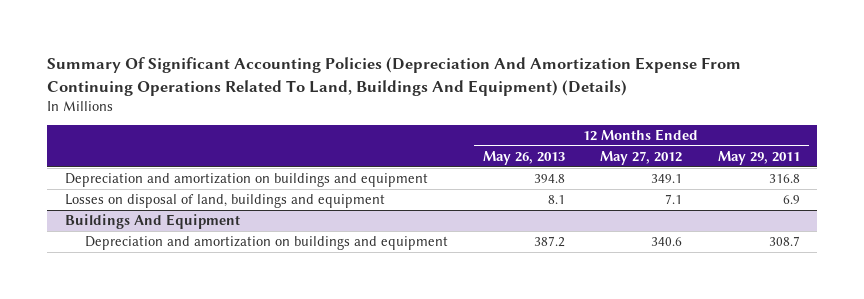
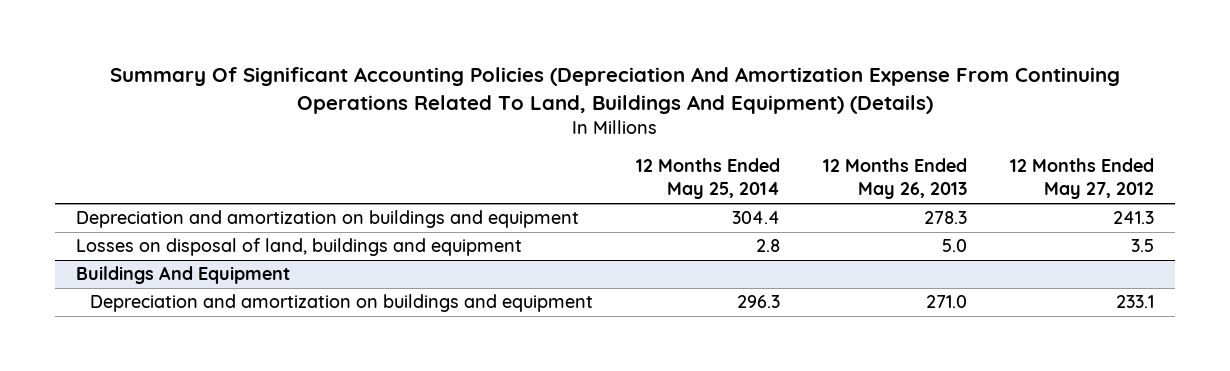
[717,150,800,165] May 29, 2011 -> none
none -> [636,158,781,200] 12 Months Ended May 25, 2014
[534,173,566,183] 394.8 -> [924,211,968,225] 278.3
[651,173,683,183] 349.1 -> [1112,211,1154,225] 241.3
[548,194,566,204] 8.1 -> [942,239,968,253] 5.0
[665,193,683,204] 7.1 -> [1130,239,1154,253] 3.5
[534,235,566,247] 387.2 -> [926,295,968,309] 271.0
[651,236,683,246] 340.6 -> [1115,295,1154,309] 233.1

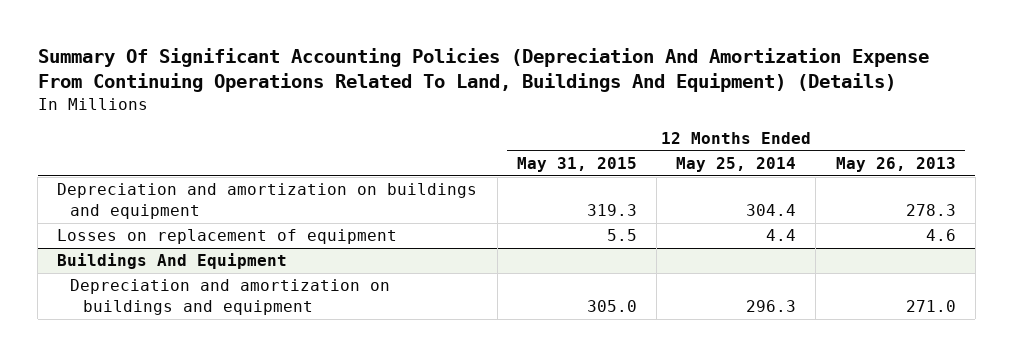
[1009,158,1154,200] 12 Months Ended May 27, 2012 -> none
none -> [516,157,637,173] May 31, 2015
[76,238,523,257] Losses on disposal of land, buildings and equipment -> [57,229,398,245] Losses on replacement of equipment
[756,239,781,253] 2.8 -> [766,229,797,242] 4.4
[942,239,968,253] 5.0 -> [925,229,956,242] 4.6

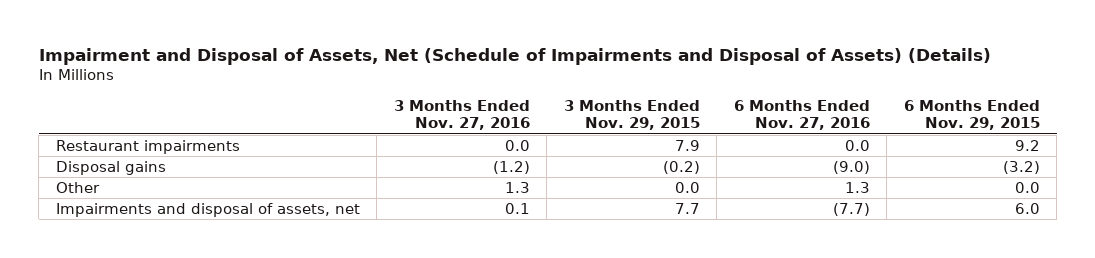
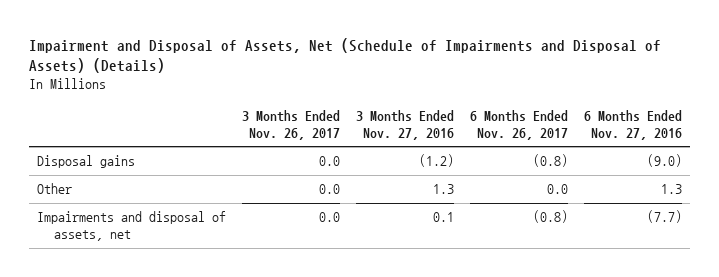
[563,99,700,131] 3 Months Ended Nov. 29, 2015 -> none
[903,99,1040,131] 6 Months Ended Nov. 29, 2015 -> none
none -> [242,109,341,140] 3 Months Ended Nov. 26, 2017
none -> [469,109,568,140] 6 Months Ended Nov. 26, 2017
[55,139,240,154] Restaurant impairments -> none

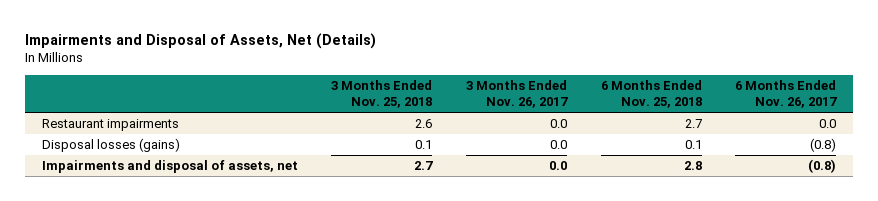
[29,37,662,74] Impairment and Disposal of Assets, Net (Schedule of Impairments and Disposal of Assets) (Details) -> [24,32,376,49] Impairments and Disposal of Assets, Net (Details)
[355,109,454,140] 3 Months Ended Nov. 27, 2016 -> none
[583,109,682,140] 6 Months Ended Nov. 27, 2016 -> none
none -> [331,80,433,109] 3 Months Ended Nov. 25, 2018
none -> [600,80,702,109] 6 Months Ended Nov. 25, 2018
[37,183,73,195] Other -> none
none -> [41,119,179,132] Restaurant impairments
[37,155,136,169] Disposal gains -> [41,138,180,153] Disposal losses (gains)

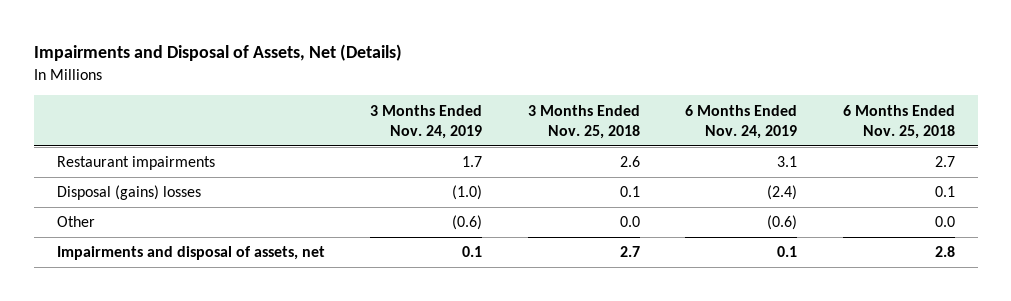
[466,80,569,109] 3 Months Ended Nov. 26, 2017 -> none
[735,80,838,109] 6 Months Ended Nov. 26, 2017 -> none
none -> [370,104,483,139] 3 Months Ended Nov. 24, 2019
none -> [685,104,798,139] 6 Months Ended Nov. 24, 2019
[41,138,180,153] Disposal losses (gains) -> [56,185,201,201] Disposal (gains) losses
none -> [56,216,95,228] Other

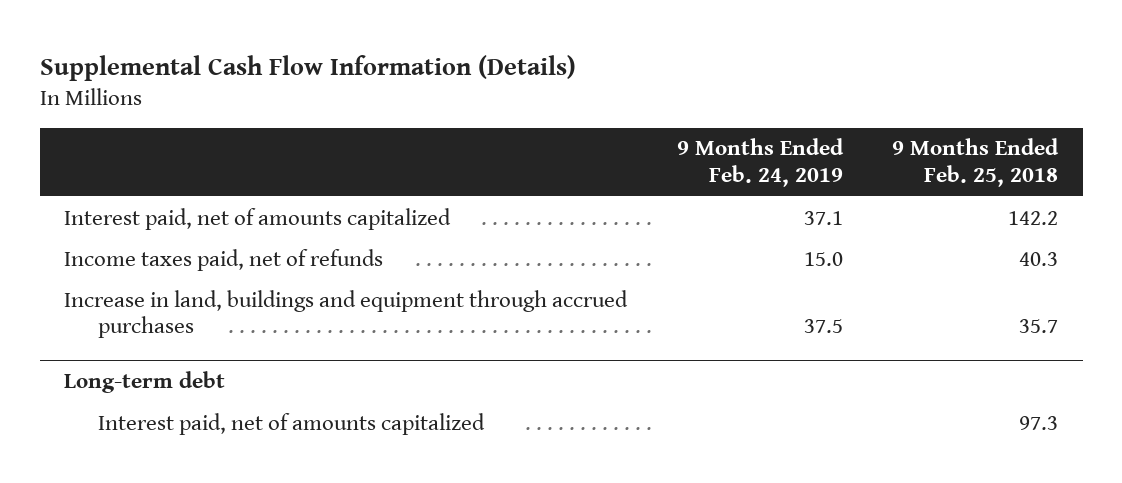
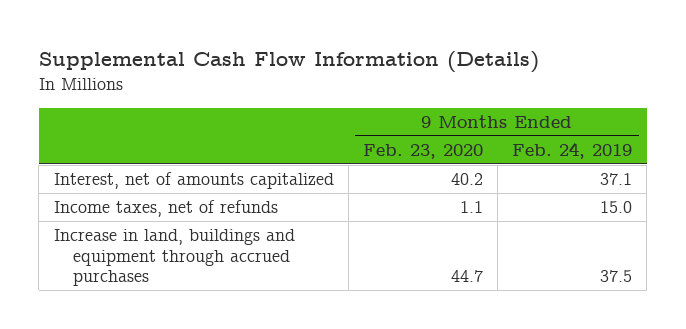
[892,138,1060,187] 9 Months Ended Feb. 25, 2018 -> none
none -> [362,143,483,159] Feb. 23, 2020
[64,207,452,230] Interest paid, net of amounts capitalized -> [53,172,334,190] Interest, net of amounts capitalized
[64,248,384,271] Income taxes paid, net of refunds -> [53,200,278,218] Income taxes, net of refunds
[64,370,226,393] Long-term debt -> none
[97,412,485,435] Interest paid, net of amounts capitalized -> none

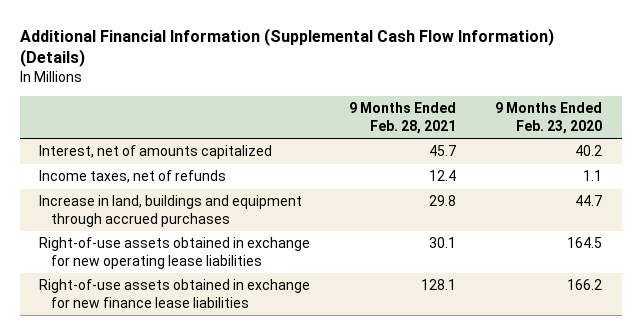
[38,51,539,74] Supplemental Cash Flow Information (Details) -> [19,27,554,68] Additional Financial Information (Supplemental Cash Flow Information) (Details)
[512,141,633,159] Feb. 24, 2019 -> none
none -> [349,102,457,135] 9 Months Ended Feb. 28, 2021
none -> [39,237,311,269] Right-of-use assets obtained in exchange for new operating lease liabilities
none -> [39,279,311,308] Right-of-use assets obtained in exchange for new finance lease liabilities

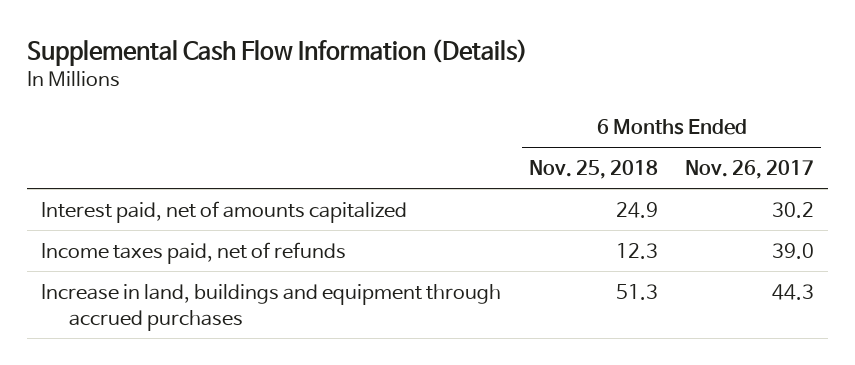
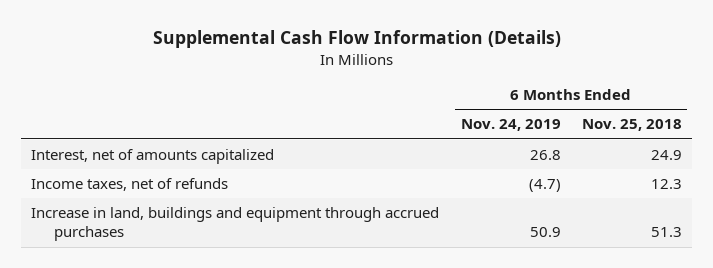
[685,160,815,180] Nov. 26, 2017 -> none
none -> [460,119,561,132] Nov. 24, 2019
[41,200,408,223] Interest paid, net of amounts capitalized -> [31,149,275,165] Interest, net of amounts capitalized
[41,241,347,264] Income taxes paid, net of refunds -> [31,178,229,192] Income taxes, net of refunds

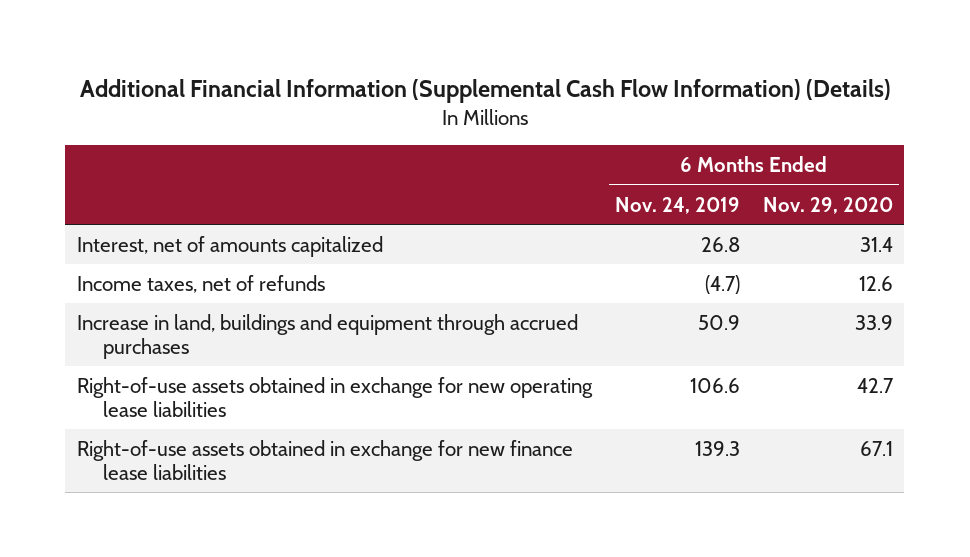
[152,30,561,49] Supplemental Cash Flow Information (Details) -> [79,79,891,104] Additional Financial Information (Supplemental Cash Flow Information) (Details)
[581,119,682,132] Nov. 25, 2018 -> none
none -> [762,196,893,214] Nov. 29, 2020
none -> [76,376,593,417] Right-of-use assets obtained in exchange for new operating lease liabilities
none -> [76,439,573,480] Right-of-use assets obtained in exchange for new finance lease liabilities

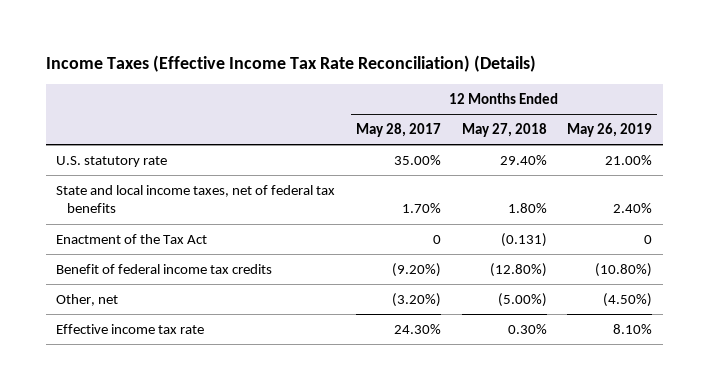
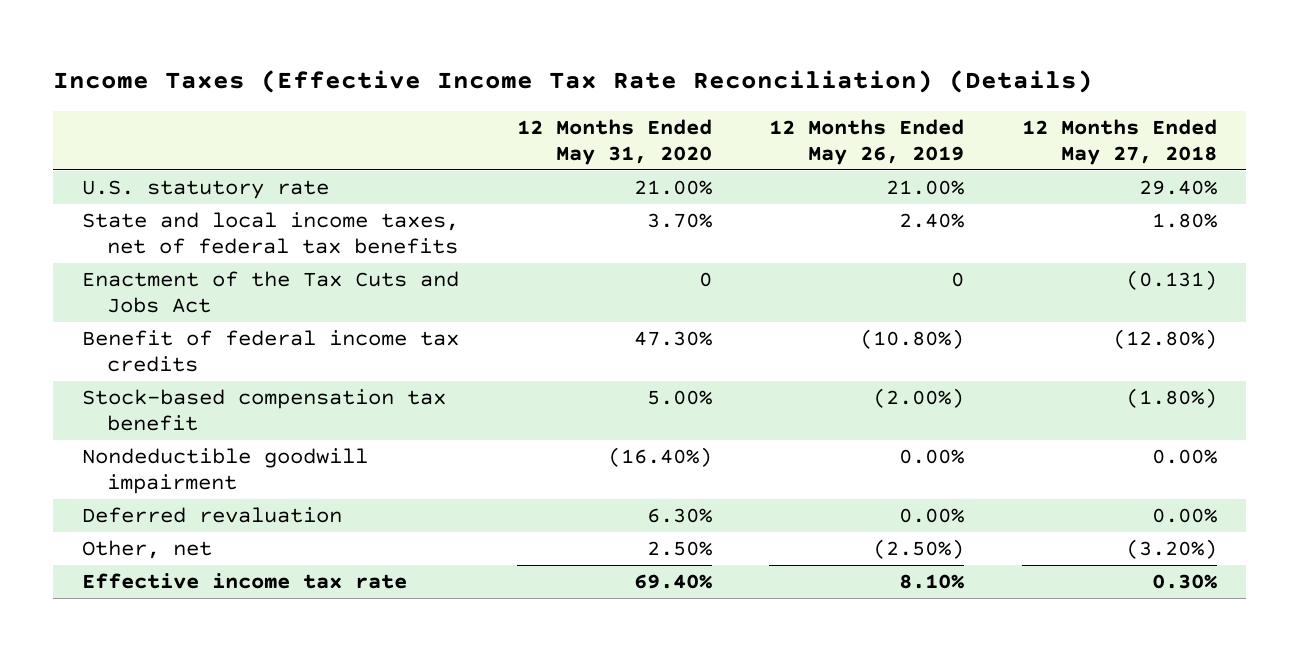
[355,123,441,138] May 28, 2017 -> none
none -> [516,118,712,166] 12 Months Ended May 31, 2020
[56,233,208,244] Enactment of the Tax Act -> [81,271,459,314] Enactment of the Tax Cuts and Jobs Act
none -> [81,389,446,432] Stock-based compensation tax benefit
none -> [81,448,368,495] Nondeductible goodwill impairment
none -> [81,507,342,524] Deferred revaluation
[497,292,547,307] (5.00%) -> [1126,539,1218,560] (3.20%)
[603,292,653,307] (4.50%) -> [873,539,965,560] (2.50%)

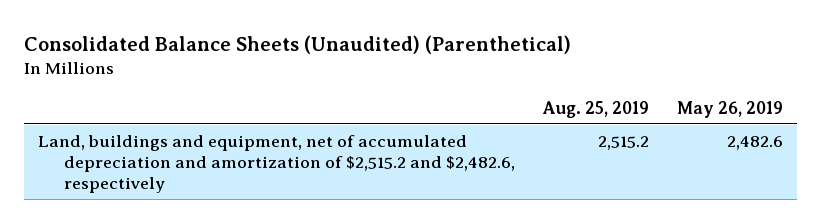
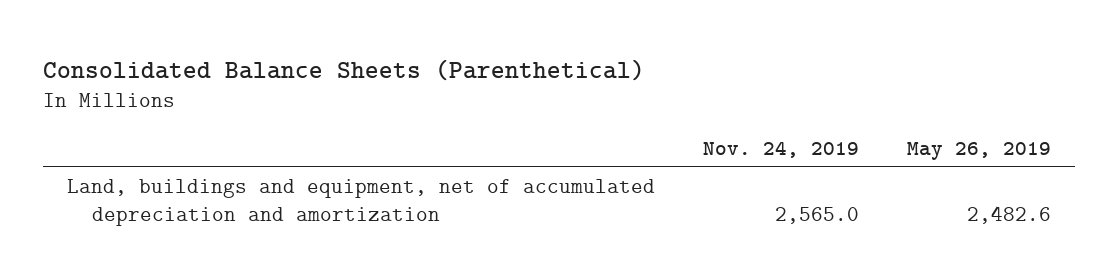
[23,34,571,54] Consolidated Balance Sheets (Unaudited) (Parenthetical) -> [43,58,646,81] Consolidated Balance Sheets (Parenthetical)
[541,100,649,118] Aug. 25, 2019 -> none
none -> [702,140,859,158] Nov. 24, 2019
[37,135,515,194] Land, buildings and equipment, net of accumulated depreciation and amortization of $2,515.2 and $2,482.6, respectively -> [67,179,656,227] Land, buildings and equipment, net of accumulated depreciation and amortization

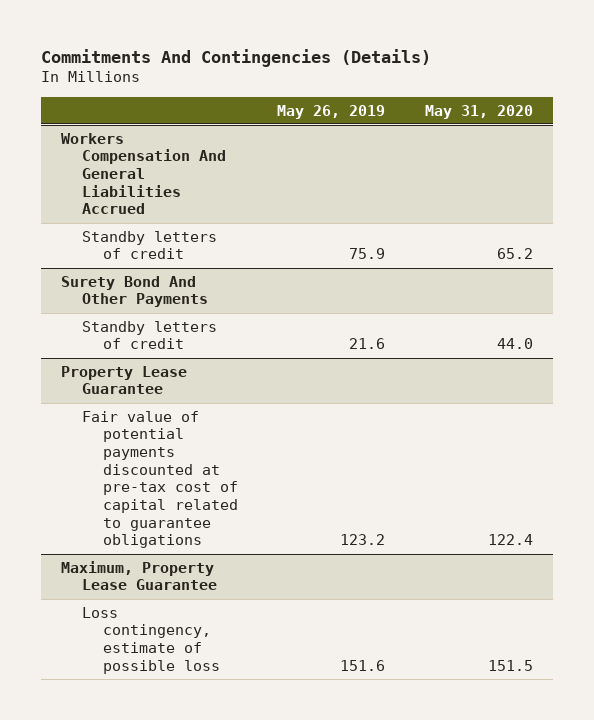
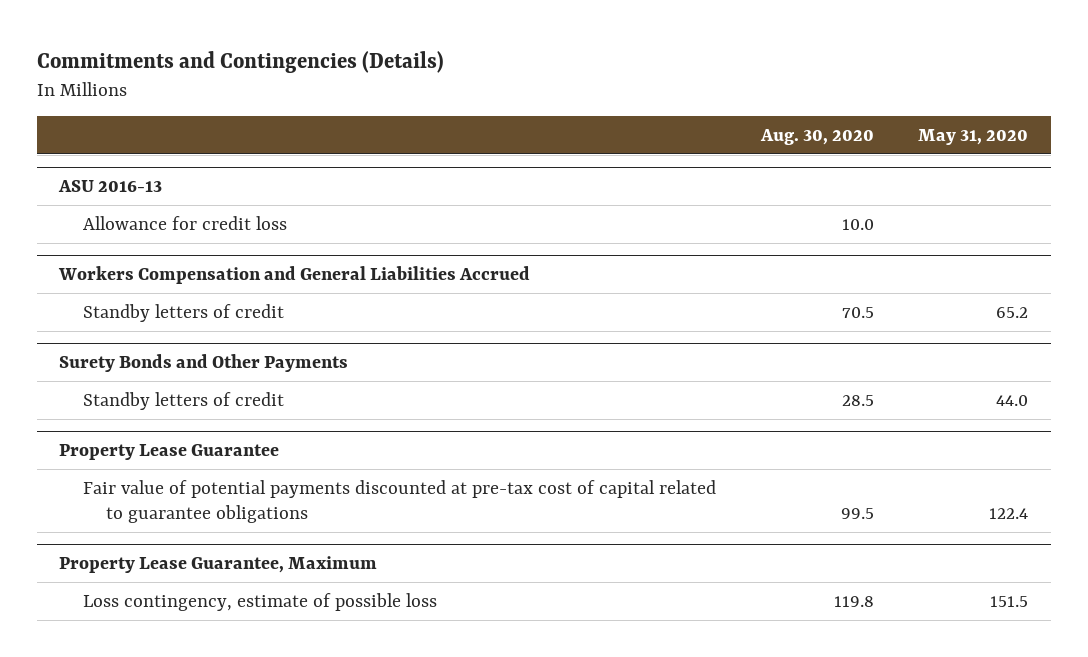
[40,49,431,68] Commitments And Contingencies (Details) -> [36,51,444,74] Commitments and Contingencies (Details)
[277,104,386,119] May 26, 2019 -> none
none -> [759,128,874,145] Aug. 30, 2020
none -> [58,180,163,193] ASU 2016-13
none -> [82,215,287,230] Allowance for credit loss
[60,132,226,215] Workers Compensation And General Liabilities Accrued -> [58,266,531,285] Workers Compensation and General Liabilities Accrued
[60,275,208,308] Surety Bond And Other Payments -> [59,354,349,373] Surety Bonds and Other Payments
[60,560,217,591] Maximum, Property Lease Guarantee -> [59,556,378,574] Property Lease Guarantee, Maximum

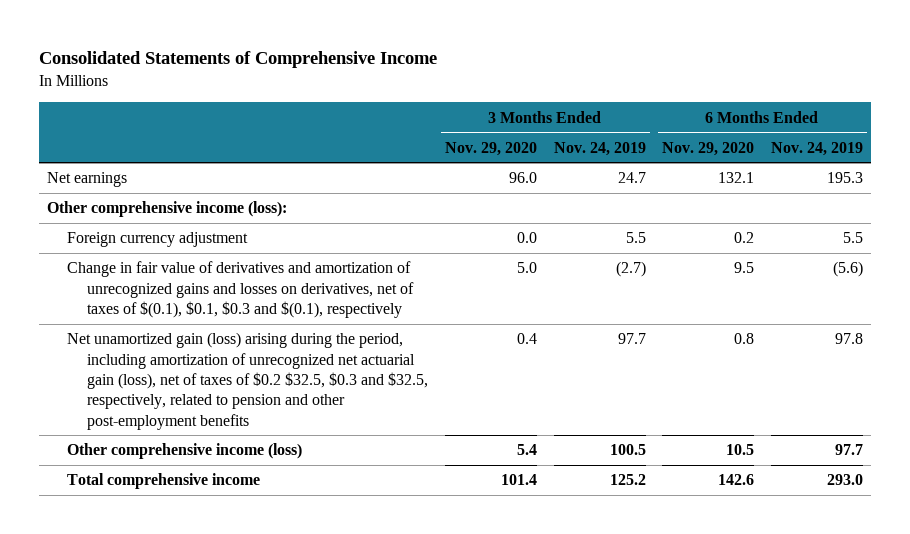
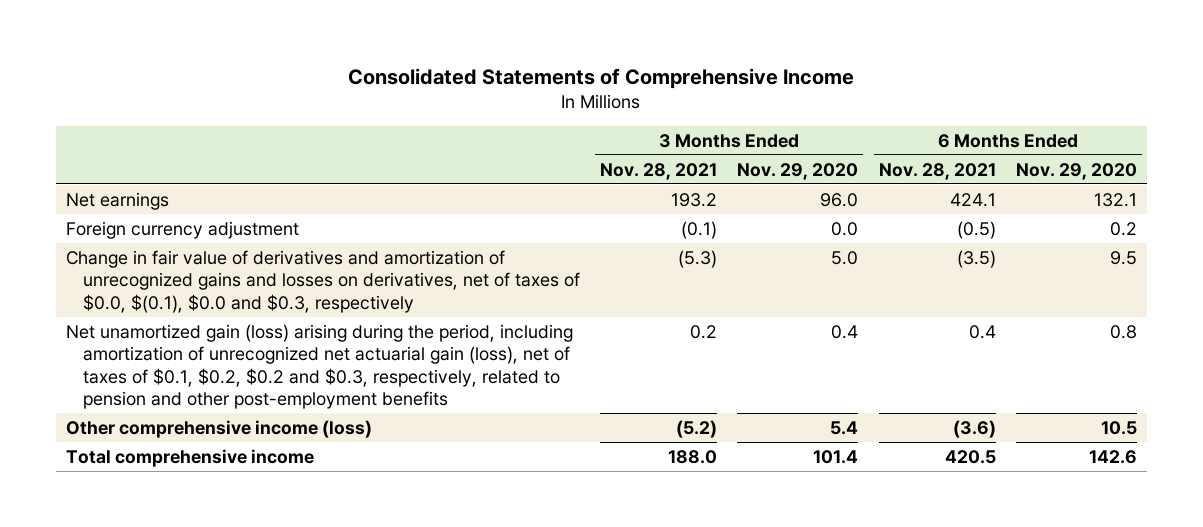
[553,141,646,156] Nov. 24, 2019 -> none
[770,141,863,156] Nov. 24, 2019 -> none
none -> [600,162,718,180] Nov. 28, 2021
none -> [878,162,996,180] Nov. 28, 2021
[47,201,288,218] Other comprehensive income (loss): -> none
[67,261,415,318] Change in fair value of derivatives and amortization of unrecognized gains and losses on derivatives, net of taxes of $(0.1), $0.1, $0.3 and $(0.1), respectively -> [65,249,580,313] Change in fair value of derivatives and amortization of unrecognized gains and losses on derivatives, net of taxes of $0.0, $(0.1), $0.0 and $0.3, respectively
[67,332,429,430] Net unamortized gain (loss) arising during the period, including amortization of unrecognized net actuarial gain (loss), net of taxes of $0.2 $32.5, $0.3 and $32.5, respectively, related to pension and other post-employment benefits -> [65,323,573,410] Net unamortized gain (loss) arising during the period, including amortization of unrecognized net actuarial gain (loss), net of taxes of $0.1, $0.2, $0.2 and $0.3, respectively, related to pension and other post-employment benefits

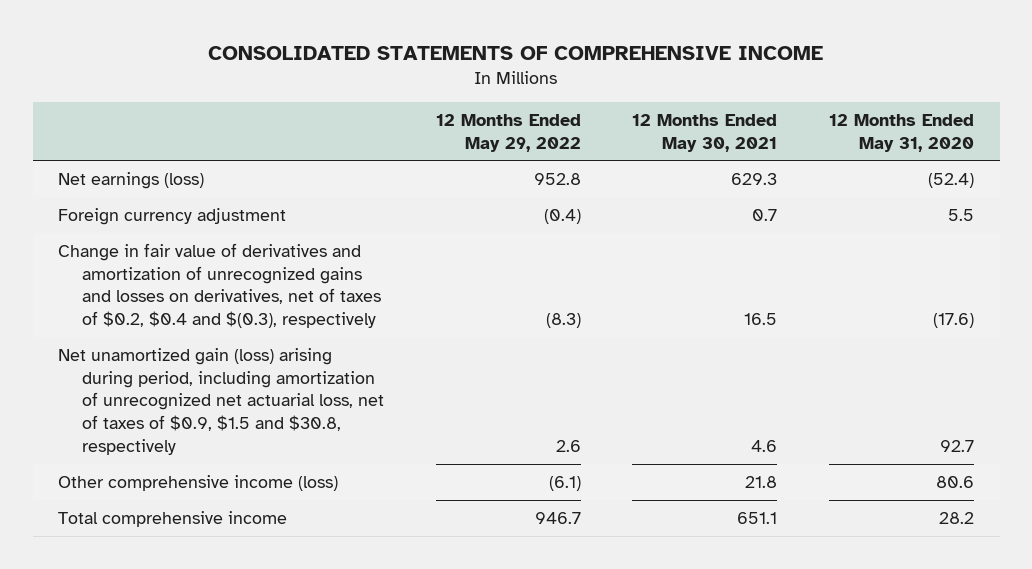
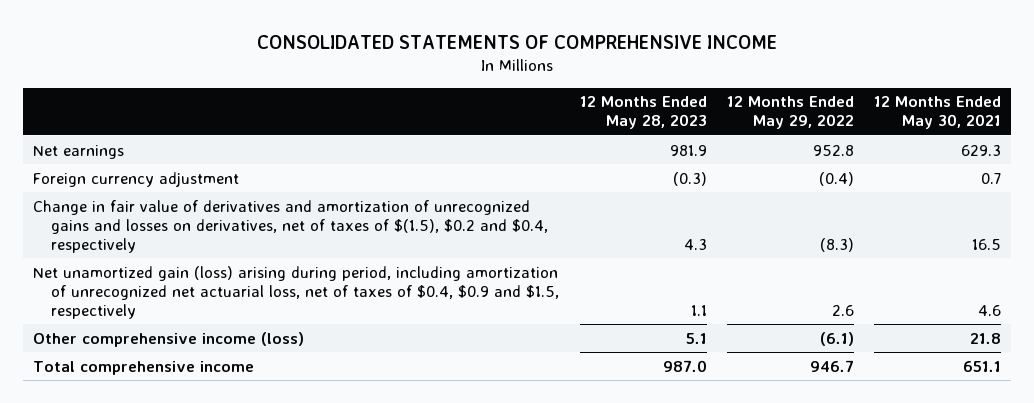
[828,113,974,152] 12 Months Ended May 31, 2020 -> none
none -> [579,96,707,130] 12 Months Ended May 28, 2023
[58,171,205,189] Net earnings (loss) -> [33,144,125,159] Net earnings
[58,242,382,329] Change in fair value of derivatives and amortization of unrecognized gains and losses on derivatives, net of taxes of $0.2, $0.4 and $(0.3), respectively -> [33,199,549,253] Change in fair value of derivatives and amortization of unrecognized gains and losses on derivatives, net of taxes of $(1.5), $0.2 and $0.4, respectively
[58,347,385,456] Net unamortized gain (loss) arising during period, including amortization of unrecognized net actuarial loss, net of taxes of $0.9, $1.5 and $30.8, respectively -> [33,265,560,319] Net unamortized gain (loss) arising during period, including amortization of unrecognized net actuarial loss, net of taxes of $0.4, $0.9 and $1.5, respectively

